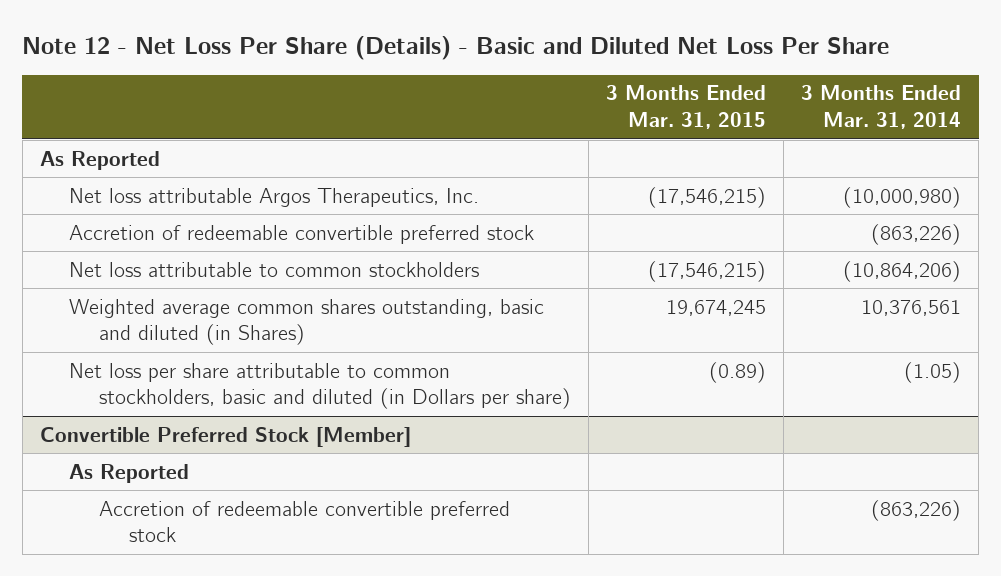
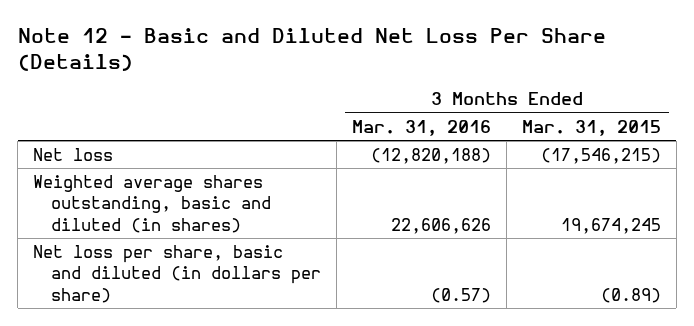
[22,36,890,61] Note 12 - Net Loss Per Share (Details) - Basic and Diluted Net Loss Per Share -> [17,28,606,71] Note 12 - Basic and Diluted Net Loss Per Share (Details)
[801,85,962,130] 3 Months Ended Mar. 31, 2014 -> none
none -> [352,119,492,136] Mar. 31, 2016
[39,150,160,170] As Reported -> none
[69,224,535,244] Accretion of redeemable convertible preferred stock -> none
[69,261,480,277] Net loss attributable to common stockholders -> none
[39,426,411,447] Convertible Preferred Stock [Member] -> none
[69,463,190,483] As Reported -> none
[99,500,511,543] Accretion of redeemable convertible preferred stock -> none
[69,187,480,207] Net loss attributable Argos Therapeutics, Inc. -> [32,147,113,161] Net loss
[69,298,545,346] Weighted average common shares outstanding, basic and diluted (in Shares) -> [32,174,272,233] Weighted average shares outstanding, basic and diluted (in shares)
[69,362,572,410] Net loss per share attributable to common stockholders, basic and diluted (in Dollars per share) -> [32,244,322,303] Net loss per share, basic and diluted (in dollars per share)

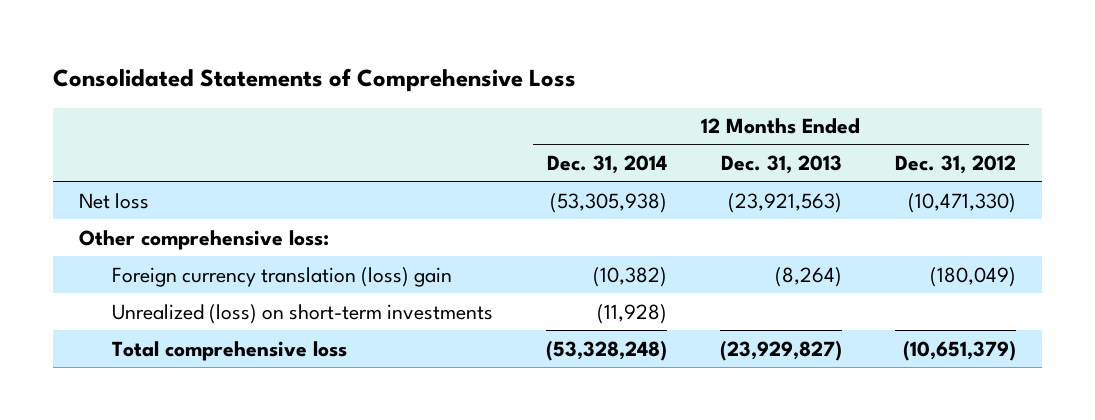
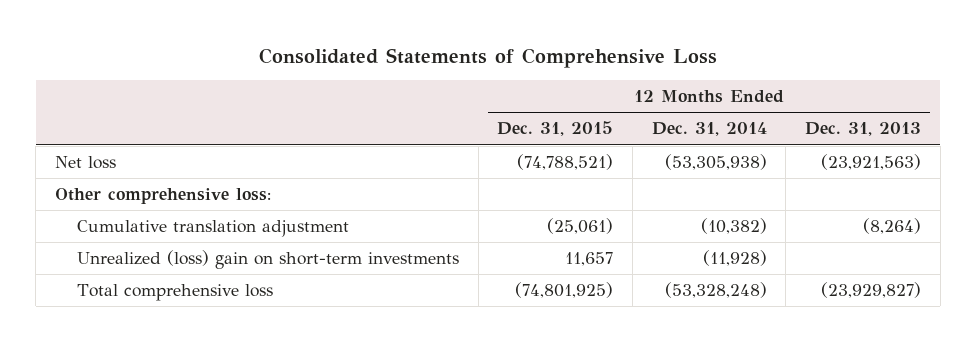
[894,154,1016,174] Dec. 31, 2012 -> none
none -> [497,121,614,137] Dec. 31, 2015
[112,266,453,287] Foreign currency translation (loss) gain -> [76,220,349,238] Cumulative translation adjustment
[112,303,494,324] Unrealized (loss) on short-term investments -> [76,250,459,270] Unrealized (loss) gain on short-term investments

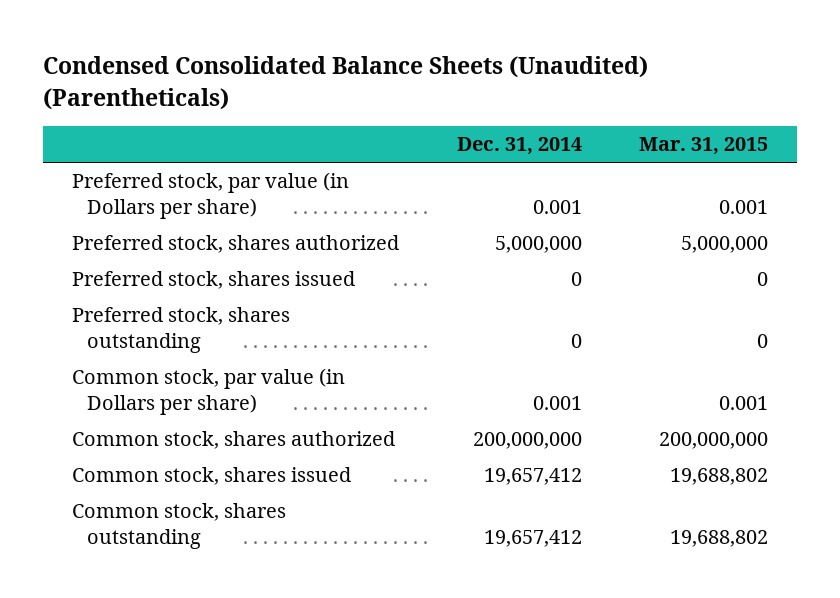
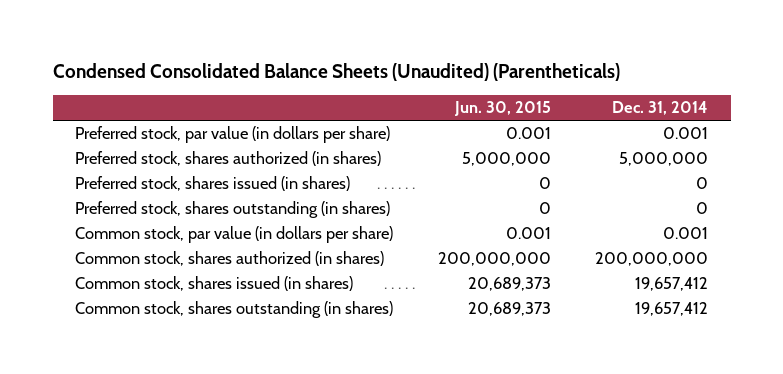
[639,137,769,156] Mar. 31, 2015 -> none
none -> [453,101,551,117] Jun. 30, 2015
[71,172,349,219] Preferred stock, par value (in Dollars per share) -> [74,126,390,144] Preferred stock, par value (in dollars per share)
[71,235,399,254] Preferred stock, shares authorized -> [74,151,381,167] Preferred stock, shares authorized (in shares)
[71,271,355,290] Preferred stock, shares issued -> [74,176,350,192] Preferred stock, shares issued (in shares)
[71,307,290,353] Preferred stock, shares outstanding -> [74,201,390,219] Preferred stock, shares outstanding (in shares)
[71,368,345,415] Common stock, par value (in Dollars per share) -> [74,226,393,244] Common stock, par value (in dollars per share)
[71,431,395,450] Common stock, shares authorized -> [74,251,384,267] Common stock, shares authorized (in shares)
[71,467,351,486] Common stock, shares issued -> [74,276,353,292] Common stock, shares issued (in shares)
[71,503,286,549] Common stock, shares outstanding -> [74,301,393,319] Common stock, shares outstanding (in shares)

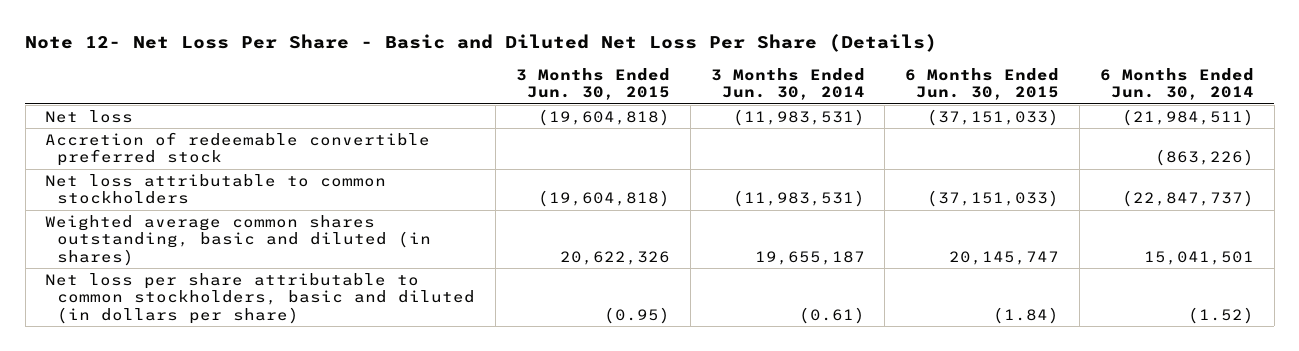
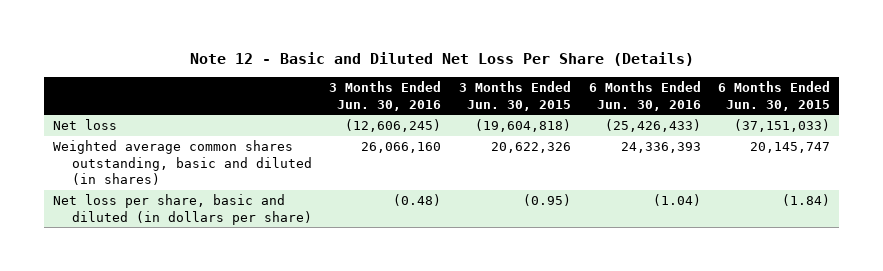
[25,34,938,53] Note 12- Net Loss Per Share - Basic and Diluted Net Loss Per Share (Details) -> [189,52,694,67] Note 12 - Basic and Diluted Net Loss Per Share (Details)
[710,68,865,101] 3 Months Ended Jun. 30, 2014 -> none
[1099,68,1254,101] 6 Months Ended Jun. 30, 2014 -> none
none -> [329,81,442,111] 3 Months Ended Jun. 30, 2016
none -> [588,81,701,111] 6 Months Ended Jun. 30, 2016
[45,131,431,167] Accretion of redeemable convertible preferred stock -> none
[45,173,387,205] Net loss attributable to common stockholders -> none
[45,272,476,324] Net loss per share attributable to common stockholders, basic and diluted (in dollars per share) -> [52,194,312,225] Net loss per share, basic and diluted (in dollars per share)

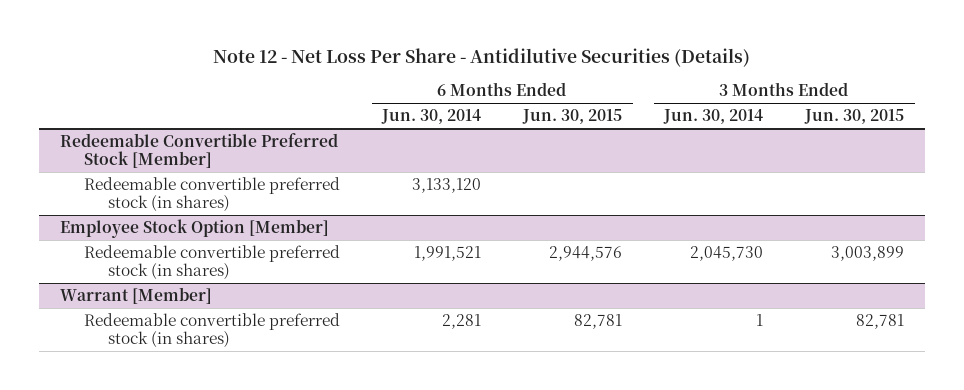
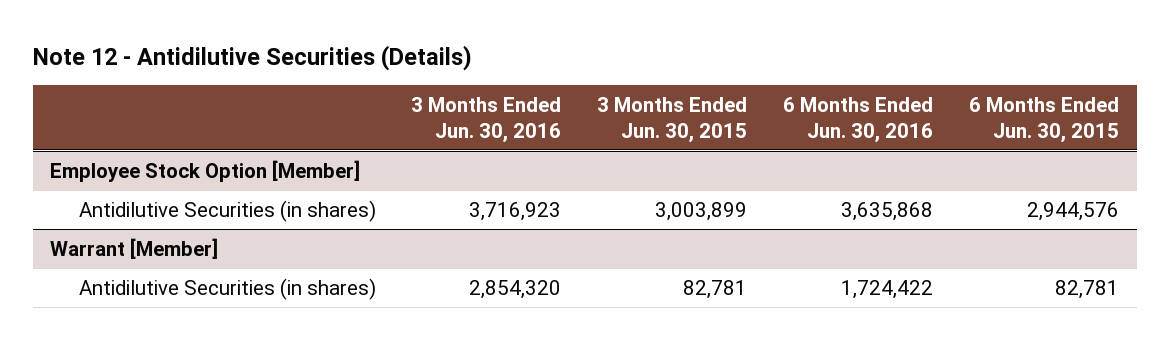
[213,47,751,67] Note 12 - Net Loss Per Share - Antidilutive Securities (Details) -> [32,44,472,71] Note 12 - Antidilutive Securities (Details)
[381,109,482,125] Jun. 30, 2014 -> none
[663,109,764,125] Jun. 30, 2014 -> none
none -> [411,96,562,143] 3 Months Ended Jun. 30, 2016
none -> [782,96,933,143] 6 Months Ended Jun. 30, 2016
[60,133,339,169] Redeemable Convertible Preferred Stock [Member] -> none
[84,177,341,213] Redeemable convertible preferred stock (in shares) -> none
[84,245,341,281] Redeemable convertible preferred stock (in shares) -> [78,199,376,222] Antidilutive Securities (in shares)
[84,313,341,349] Redeemable convertible preferred stock (in shares) -> [78,277,376,300] Antidilutive Securities (in shares)

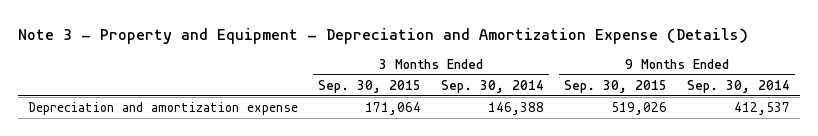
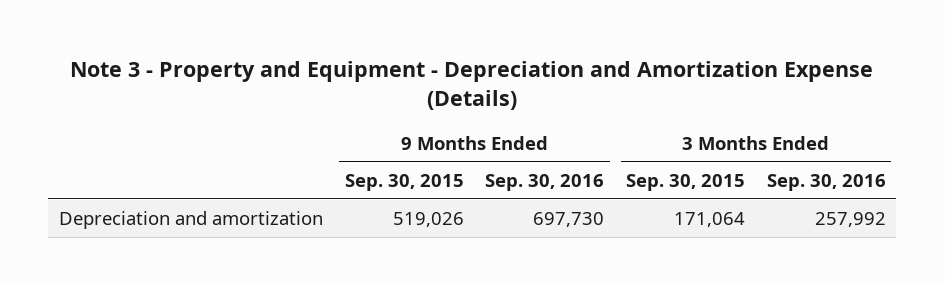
[441,79,545,93] Sep. 30, 2014 -> none
[687,79,791,93] Sep. 30, 2014 -> none
none -> [485,173,605,191] Sep. 30, 2016
none -> [766,173,886,191] Sep. 30, 2016
[28,102,299,116] Depreciation and amortization expense -> [59,211,324,230] Depreciation and amortization

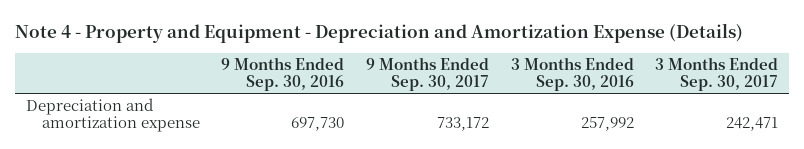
[70,61,874,111] Note 3 - Property and Equipment - Depreciation and Amortization Expense (Details) -> [14,23,743,44] Note 4 - Property and Equipment - Depreciation and Amortization Expense (Details)
[344,173,464,191] Sep. 30, 2015 -> none
[626,173,746,191] Sep. 30, 2015 -> none
none -> [366,56,490,92] 9 Months Ended Sep. 30, 2017
none -> [655,56,779,92] 3 Months Ended Sep. 30, 2017
[59,211,324,230] Depreciation and amortization -> [25,97,200,133] Depreciation and amortization expense

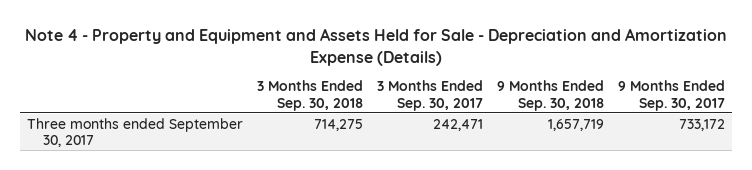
[14,23,743,44] Note 4 - Property and Equipment - Depreciation and Amortization Expense (Details) -> [25,28,728,66] Note 4 - Property and Equipment and Assets Held for Sale - Depreciation and Amortization Expense (Details)
[221,56,345,92] 9 Months Ended Sep. 30, 2016 -> none
[510,56,634,92] 3 Months Ended Sep. 30, 2016 -> none
none -> [257,80,364,111] 3 Months Ended Sep. 30, 2018
none -> [497,80,605,111] 9 Months Ended Sep. 30, 2018
[25,97,200,133] Depreciation and amortization expense -> [26,118,243,148] Three months ended September 30, 2017

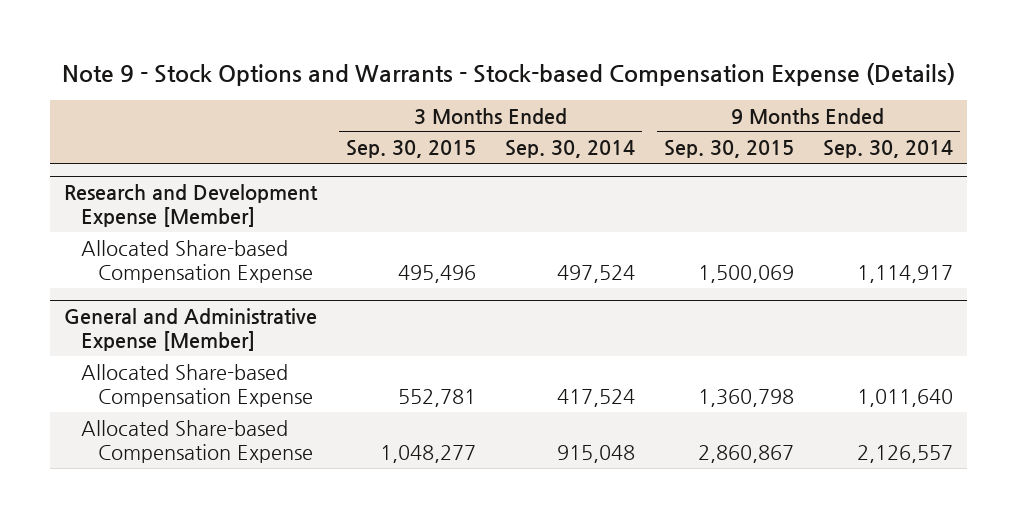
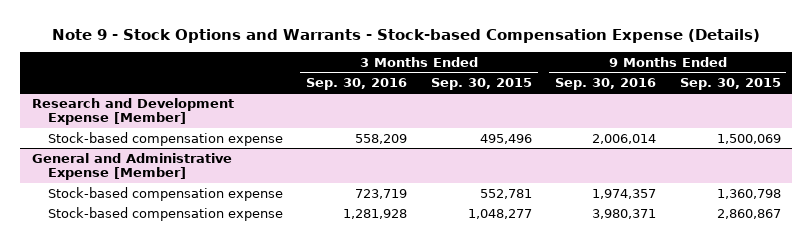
[504,140,635,159] Sep. 30, 2014 -> none
[822,140,953,159] Sep. 30, 2014 -> none
none -> [306,77,408,90] Sep. 30, 2016
none -> [555,77,657,90] Sep. 30, 2016
[80,239,313,283] Allocated Share-based Compensation Expense -> [47,131,283,146] Stock-based compensation expense
[80,363,313,407] Allocated Share-based Compensation Expense -> [47,186,283,201] Stock-based compensation expense
[80,419,313,463] Allocated Share-based Compensation Expense -> [47,206,283,221] Stock-based compensation expense

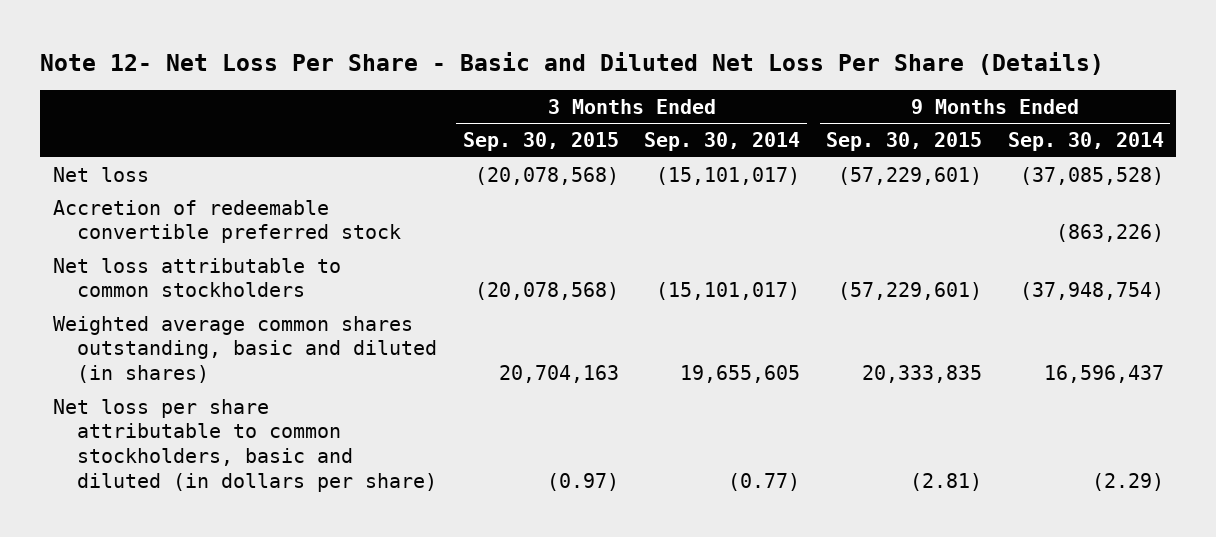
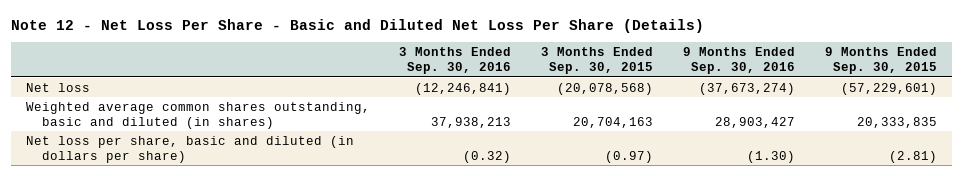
[40,51,1105,75] Note 12- Net Loss Per Share - Basic and Diluted Net Loss Per Share (Details) -> [10,18,704,33] Note 12 - Net Loss Per Share - Basic and Diluted Net Loss Per Share (Details)
[644,132,801,152] Sep. 30, 2014 -> none
[1007,132,1164,152] Sep. 30, 2014 -> none
none -> [399,47,512,75] 3 Months Ended Sep. 30, 2016
none -> [683,47,796,75] 9 Months Ended Sep. 30, 2016
[52,199,402,244] Accretion of redeemable convertible preferred stock -> none
[52,257,341,298] Net loss attributable to common stockholders -> none
[52,398,438,492] Net loss per share attributable to common stockholders, basic and diluted (in dollars per share) -> [25,135,354,163] Net loss per share, basic and diluted (in dollars per share)

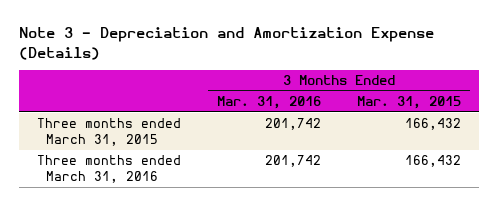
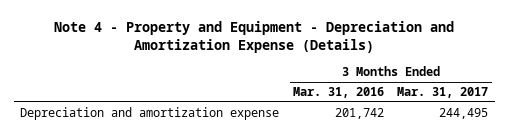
[19,27,435,60] Note 3 - Depreciation and Amortization Expense (Details) -> [54,21,455,54] Note 4 - Property and Equipment - Depreciation and Amortization Expense (Details)
[357,95,462,109] Mar. 31, 2015 -> none
none -> [397,87,489,99] Mar. 31, 2017
[37,155,182,183] Three months ended March 31, 2016 -> none
[37,118,182,146] Three months ended March 31, 2015 -> [20,107,280,121] Depreciation and amortization expense

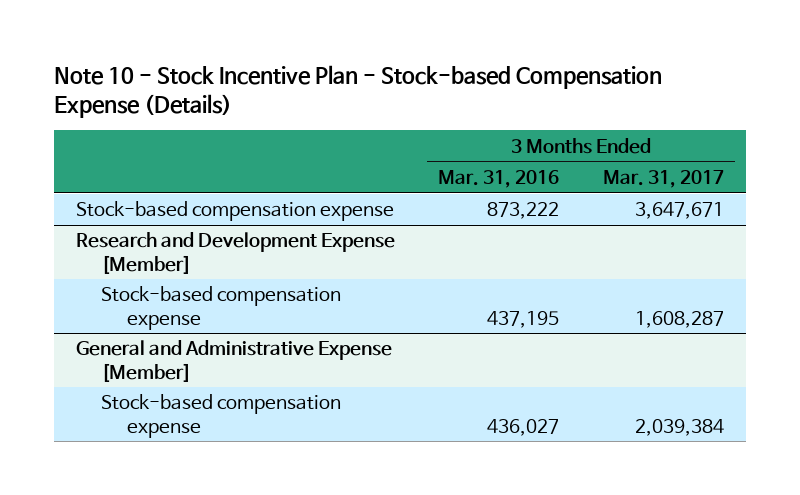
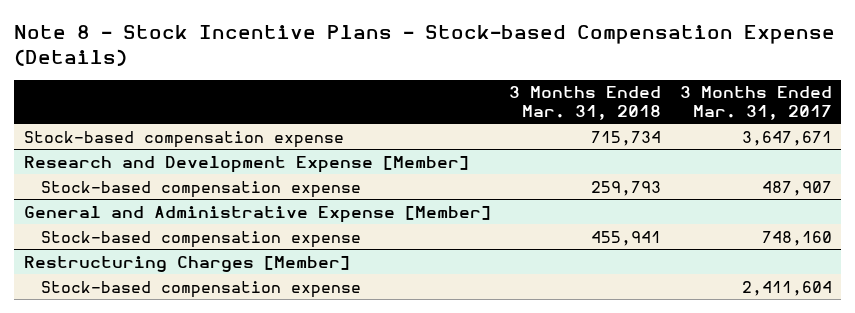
[53,64,662,118] Note 10 - Stock Incentive Plan - Stock-based Compensation Expense (Details) -> [14,25,836,66] Note 8 - Stock Incentive Plans - Stock-based Compensation Expense (Details)
[438,169,560,188] Mar. 31, 2016 -> none
none -> [509,86,662,120] 3 Months Ended Mar. 31, 2018
[635,310,725,328] 1,608,287 -> [761,180,832,196] 487,907
[635,418,725,436] 2,039,384 -> [761,230,832,246] 748,160
none -> [23,255,350,272] Restructuring Charges [Member]
none -> [40,280,361,298] Stock-based compensation expense

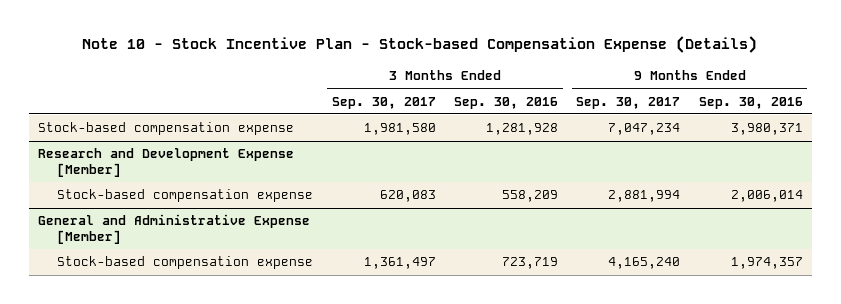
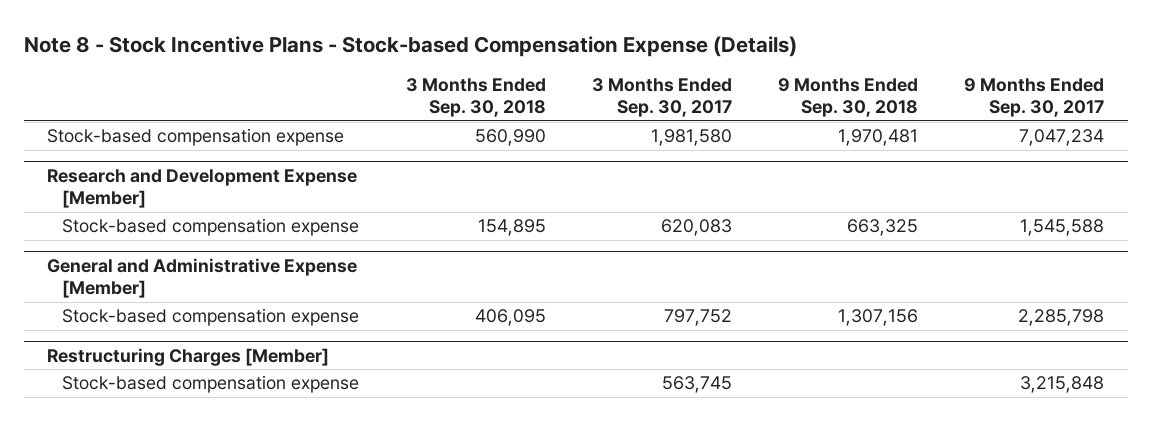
[82,36,758,54] Note 10 - Stock Incentive Plan - Stock-based Compensation Expense (Details) -> [23,35,797,57] Note 8 - Stock Incentive Plans - Stock-based Compensation Expense (Details)
[453,96,558,109] Sep. 30, 2016 -> none
[698,96,803,109] Sep. 30, 2016 -> none
none -> [405,77,546,118] 3 Months Ended Sep. 30, 2018
none -> [778,77,919,118] 9 Months Ended Sep. 30, 2018
[608,190,681,203] 2,881,994 -> [1020,219,1105,237] 1,545,588
[363,257,436,270] 1,361,497 -> [663,309,732,327] 797,752
[608,257,681,270] 4,165,240 -> [1018,309,1105,327] 2,285,798
none -> [46,347,329,366] Restructuring Charges [Member]
none -> [62,375,360,394] Stock-based compensation expense

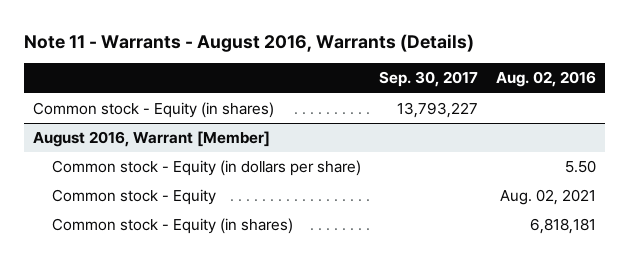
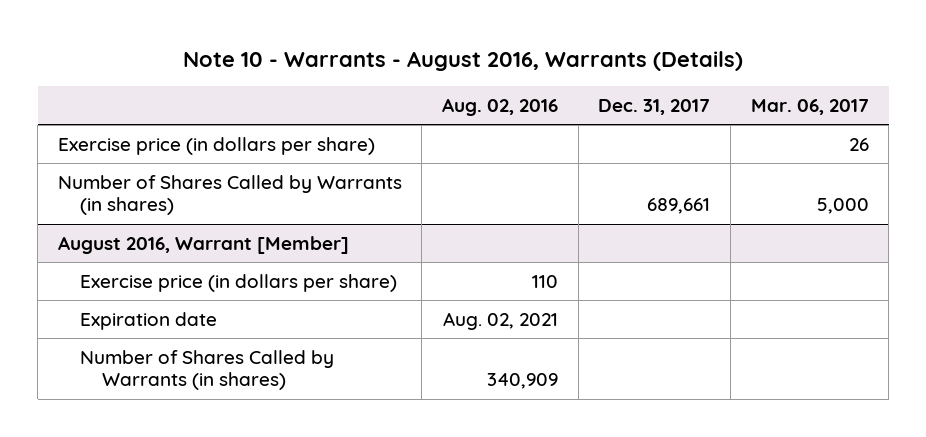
[23,33,474,52] Note 11 - Warrants - August 2016, Warrants (Details) -> [183,51,744,72] Note 10 - Warrants - August 2016, Warrants (Details)
[378,71,478,88] Sep. 30, 2017 -> none
none -> [598,99,711,116] Dec. 31, 2017
none -> [750,99,869,116] Mar. 06, 2017
none -> [57,136,375,155] Exercise price (in dollars per share)
[32,102,274,119] Common stock - Equity (in shares) -> [57,174,402,216] Number of Shares Called by Warrants (in shares)
[51,160,361,177] Common stock - Equity (in dollars per share) -> [79,273,397,292] Exercise price (in dollars per share)
[564,160,596,174] 5.50 -> [531,274,558,288] 110
[51,189,216,206] Common stock - Equity -> [79,311,217,330] Expiration date
[51,218,293,235] Common stock - Equity (in shares) -> [79,349,334,391] Number of Shares Called by Warrants (in shares)
[529,218,596,235] 6,818,181 -> [486,373,558,390] 340,909

